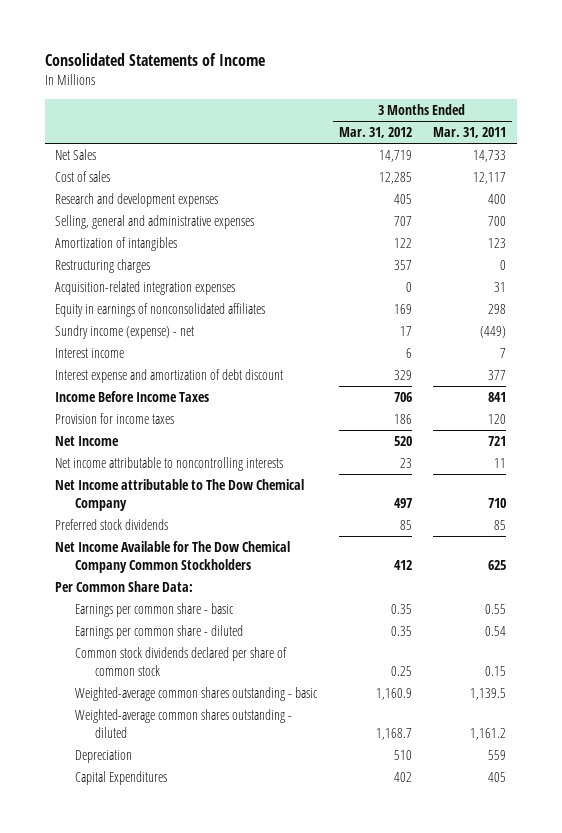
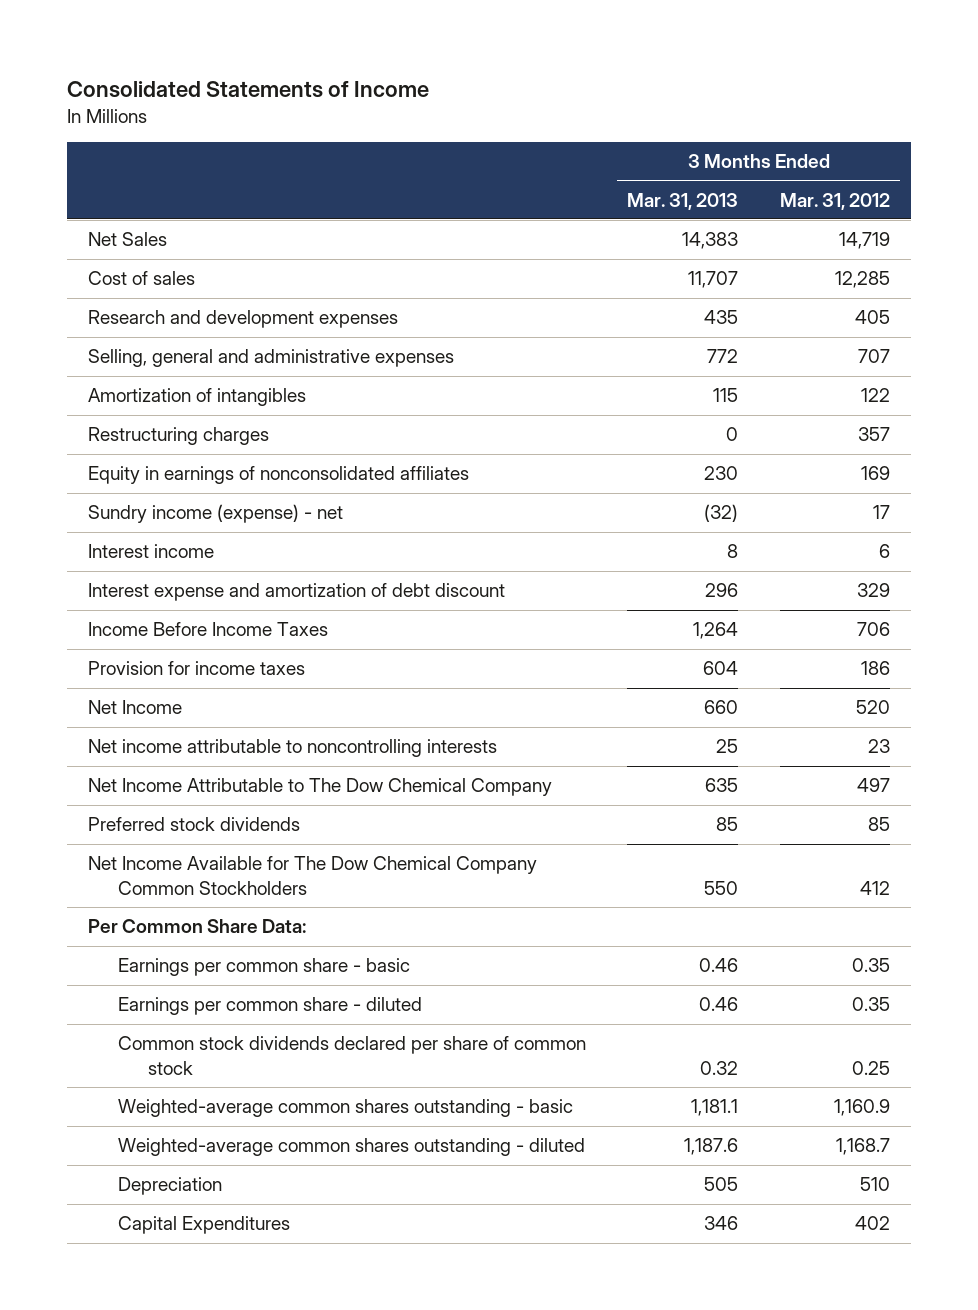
[433,127,507,139] Mar. 31, 2011 -> none
none -> [627,192,739,210] Mar. 31, 2013
[55,280,236,295] Acquisition-related integration expenses -> none
[55,478,305,511] Net Income attributable to The Dow Chemical Company -> [87,778,552,797] Net Income Attributable to The Dow Chemical Company

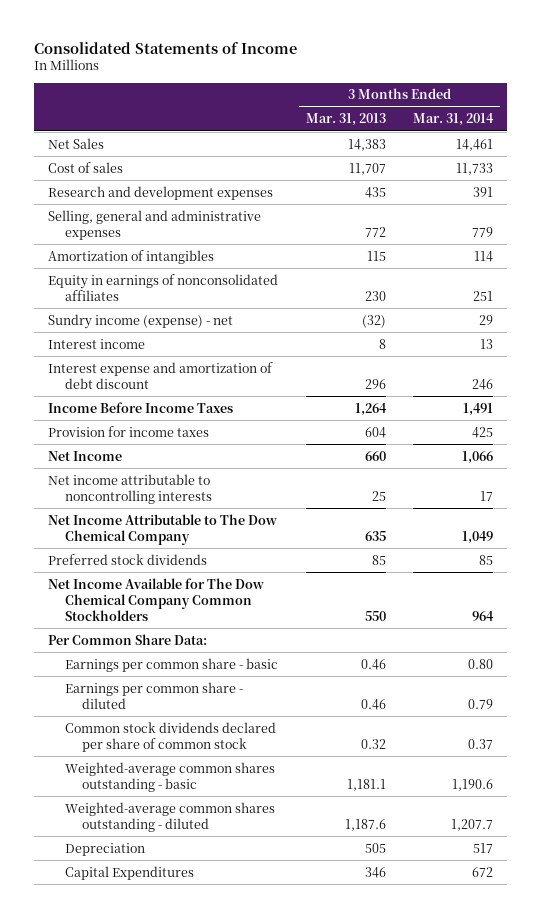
[779,192,890,210] Mar. 31, 2012 -> none
none -> [413,113,495,127] Mar. 31, 2014
[87,427,269,446] Restructuring charges -> none

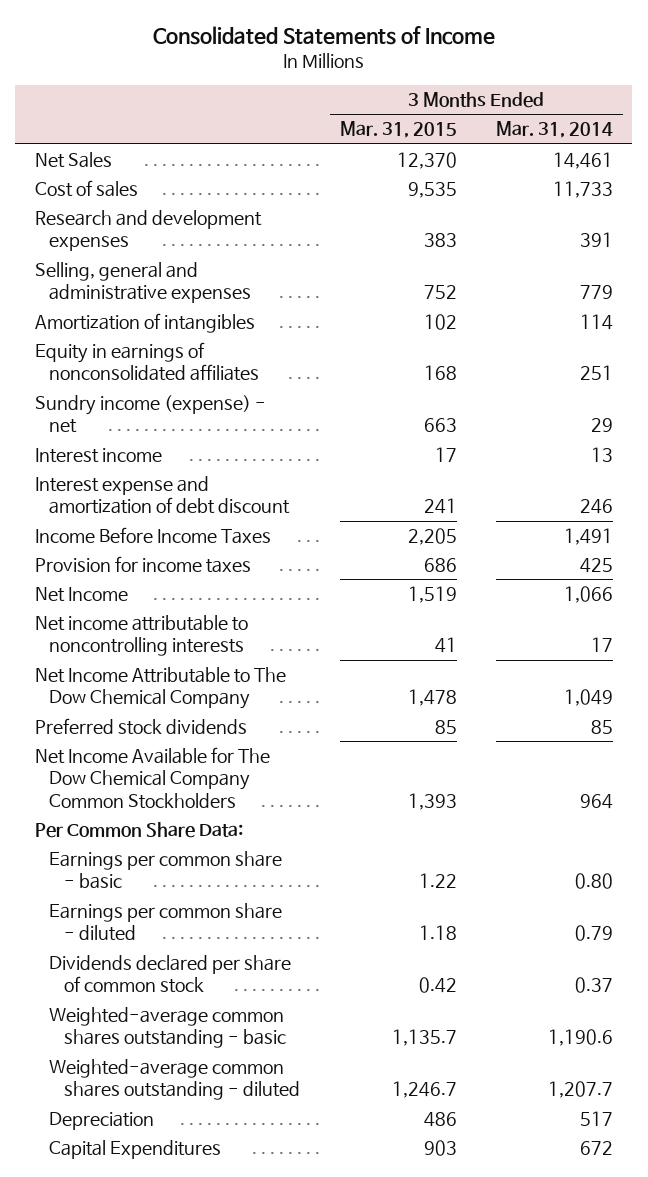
[305,113,386,127] Mar. 31, 2013 -> none
none -> [339,121,457,139] Mar. 31, 2015
[64,721,276,752] Common stock dividends declared per share of common stock -> [49,955,292,994] Dividends declared per share of common stock

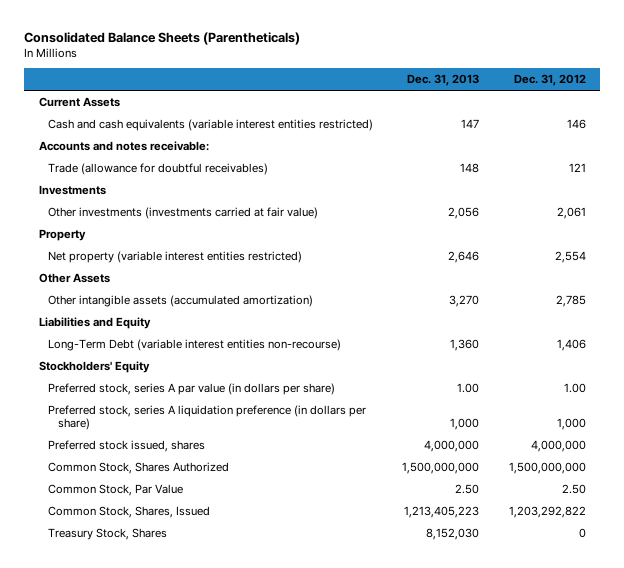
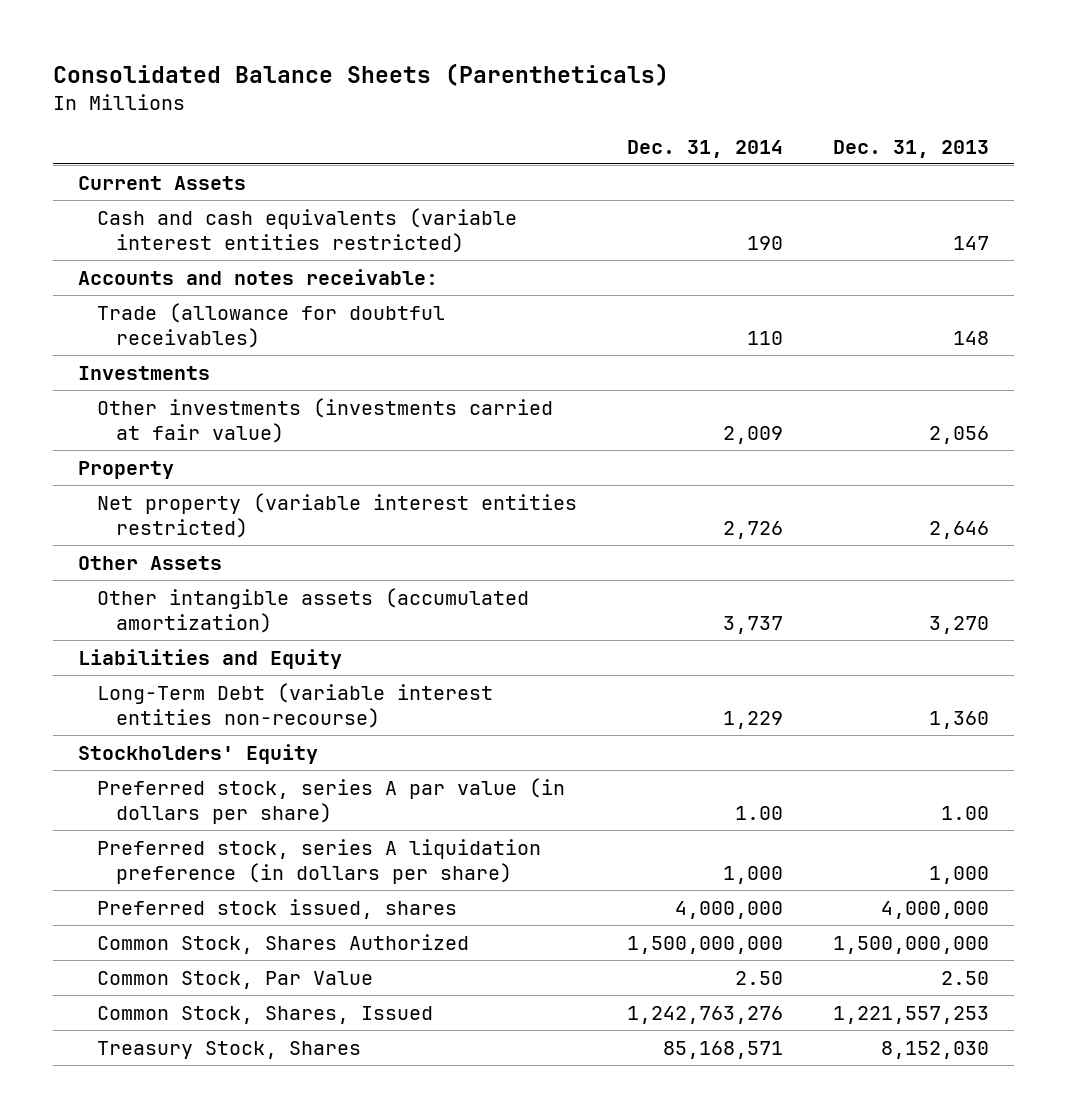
[513,74,586,87] Dec. 31, 2012 -> none
none -> [626,139,783,158] Dec. 31, 2014
[404,505,480,518] 1,213,405,223 -> [833,1005,990,1024] 1,221,557,253

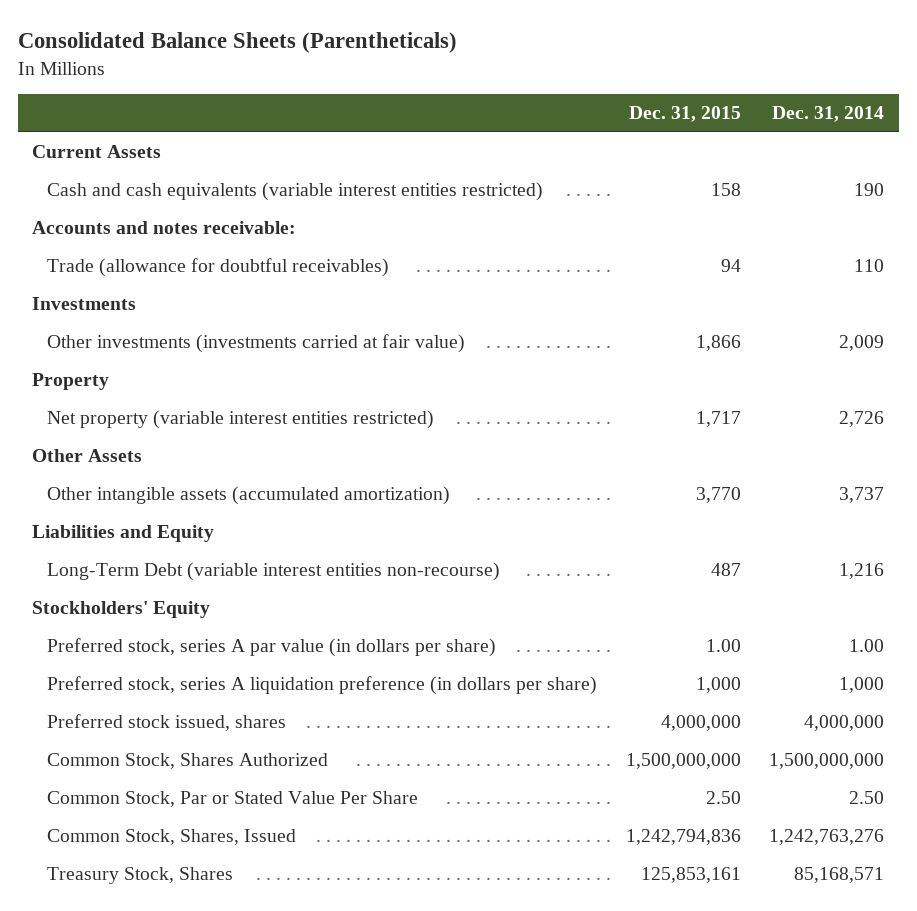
[833,139,990,158] Dec. 31, 2013 -> none
none -> [628,106,741,123] Dec. 31, 2015
[722,710,783,729] 1,229 -> [839,563,885,580] 1,216
[96,970,373,989] Common Stock, Par Value -> [46,791,418,808] Common Stock, Par or Stated Value Per Share

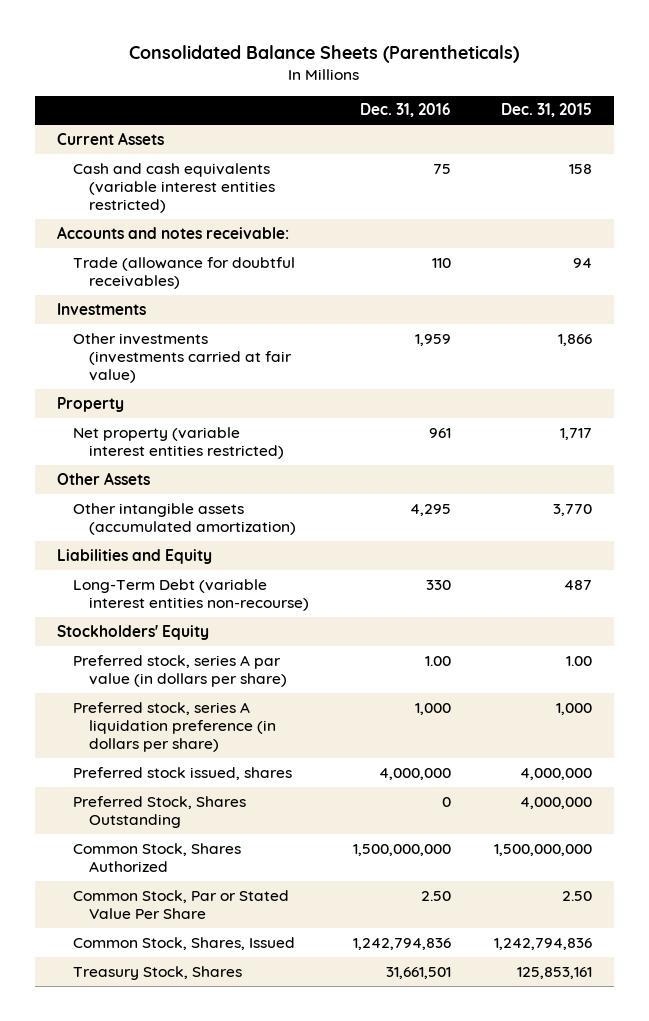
[772,106,885,123] Dec. 31, 2014 -> none
none -> [359,103,451,118] Dec. 31, 2016
none -> [73,795,247,828] Preferred Stock, Shares Outstanding

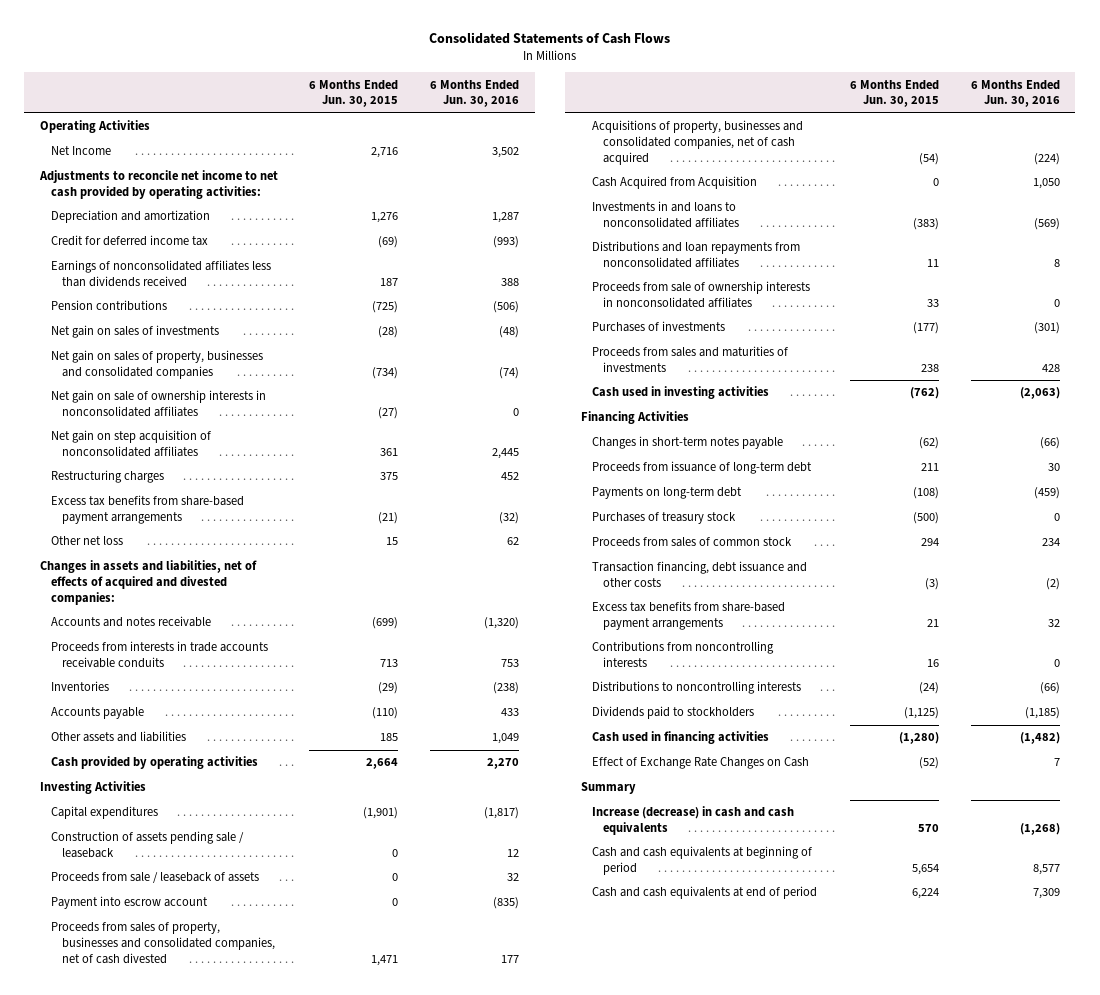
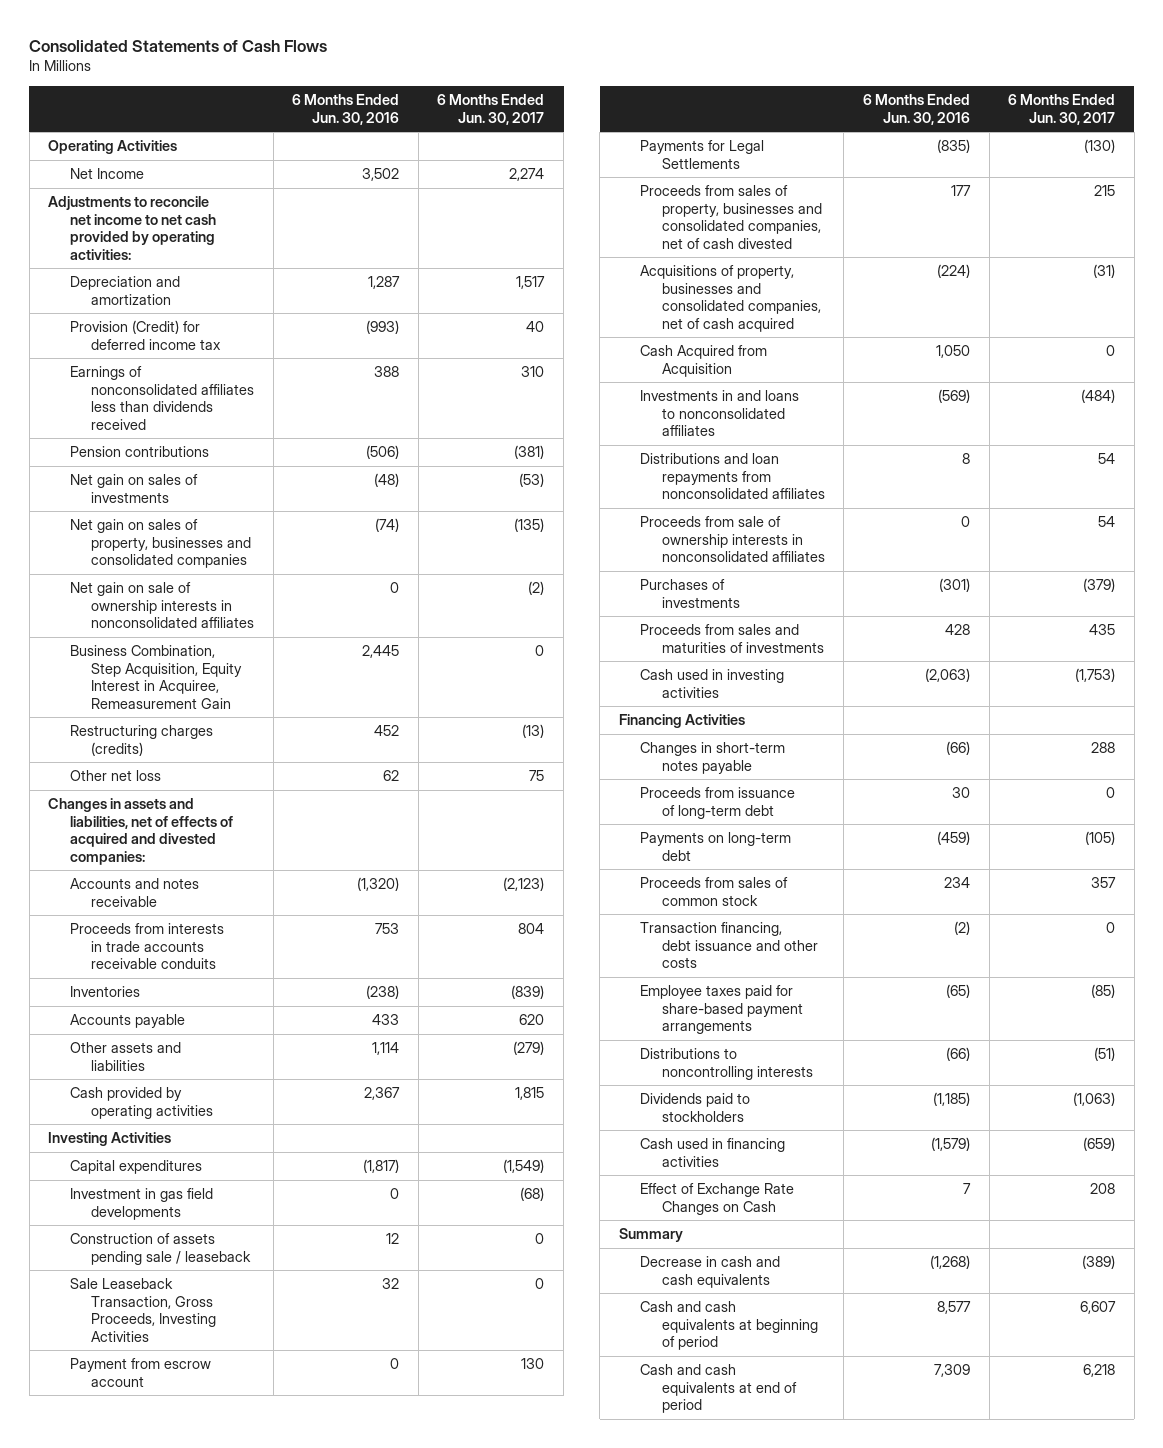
[309,79,399,108] 6 Months Ended Jun. 30, 2015 -> none
none -> [437,94,545,125] 6 Months Ended Jun. 30, 2017
[50,235,208,247] Credit for deferred income tax -> [69,320,222,350] Provision (Credit) for deferred income tax
[50,495,244,525] Excess tax benefits from share-based payment arrangements -> none
[50,430,211,458] Net gain on step acquisition of nonconsolidated affiliates -> [69,645,243,709] Business Combination, Step Acquisition, Equity Interest in Acquiree, Remeasurement Gain
[50,470,164,484] Restructuring charges -> [69,725,213,756] Restructuring charges (credits)
[491,733,519,745] 1,049 -> [372,1042,400,1056] 1,114
[486,758,519,770] 2,270 -> [364,1087,401,1101] 2,367
none -> [69,1188,213,1220] Investment in gas field developments
[50,872,259,884] Proceeds from sale / leaseback of assets -> [69,1278,217,1342] Sale Leaseback Transaction, Gross Proceeds, Investing Activities
none -> [69,1358,211,1387] Payment from escrow account
[50,896,208,910] Payment into escrow account -> [640,140,765,169] Payments for Legal Settlements
[591,512,736,525] Purchases of treasury stock -> none
[591,601,785,631] Excess tax benefits from share-based payment arrangements -> none
[591,641,774,668] Contributions from noncontrolling interests -> none
none -> [640,985,803,1035] Employee taxes paid for share-based payment arrangements
[1019,732,1060,745] (1,482) -> [931,1137,971,1152] (1,579)
[591,806,794,836] Increase (decrease) in cash and cash equivalents -> [640,1256,781,1288] Decrease in cash and cash equivalents

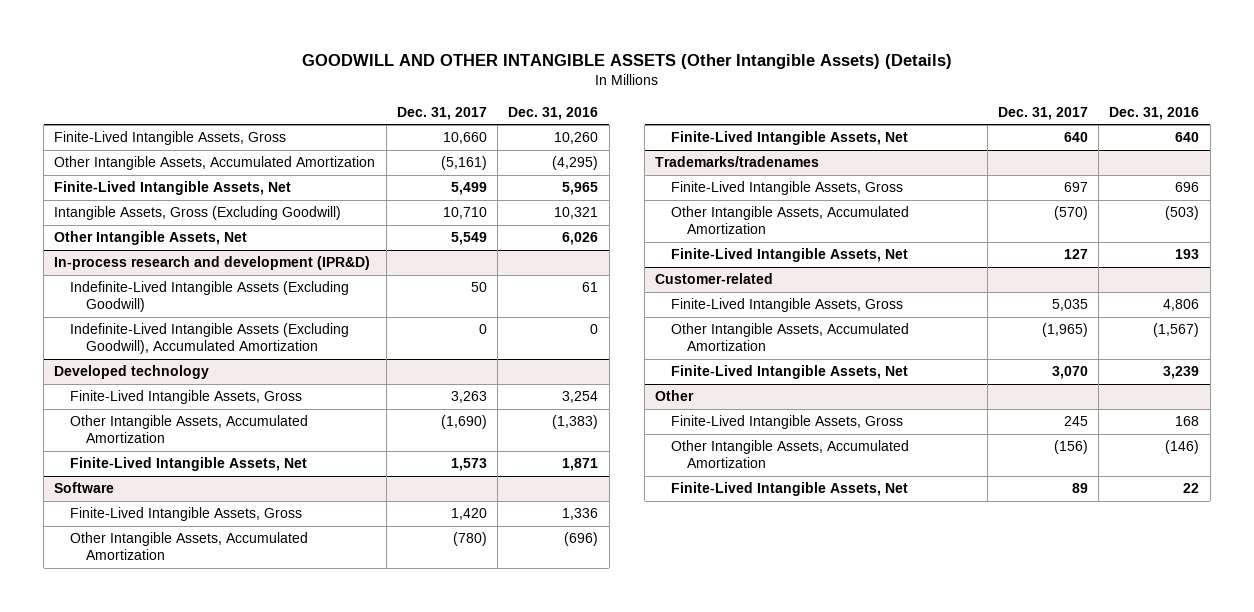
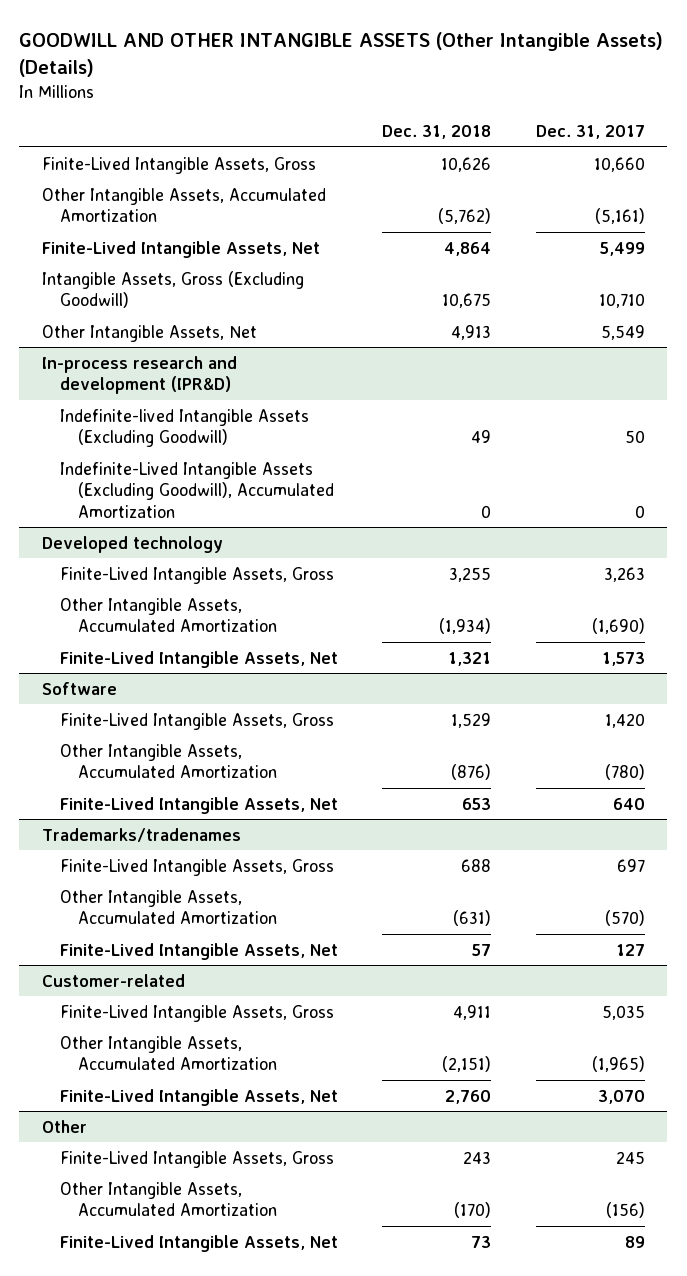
[508,106,599,120] Dec. 31, 2016 -> none
none -> [382,124,492,139] Dec. 31, 2018
[70,281,350,313] Indefinite-Lived Intangible Assets (Excluding Goodwill) -> [59,408,309,448] Indefinite-lived Intangible Assets (Excluding Goodwill)

